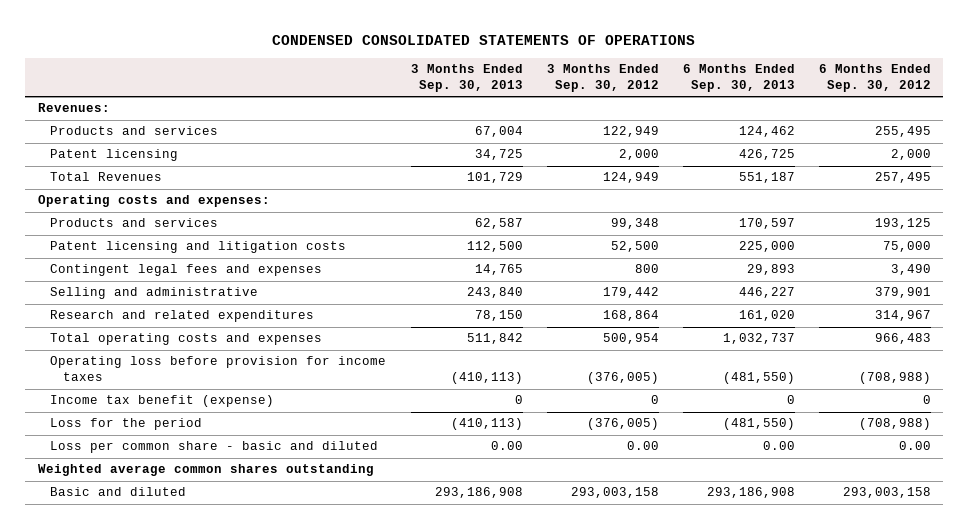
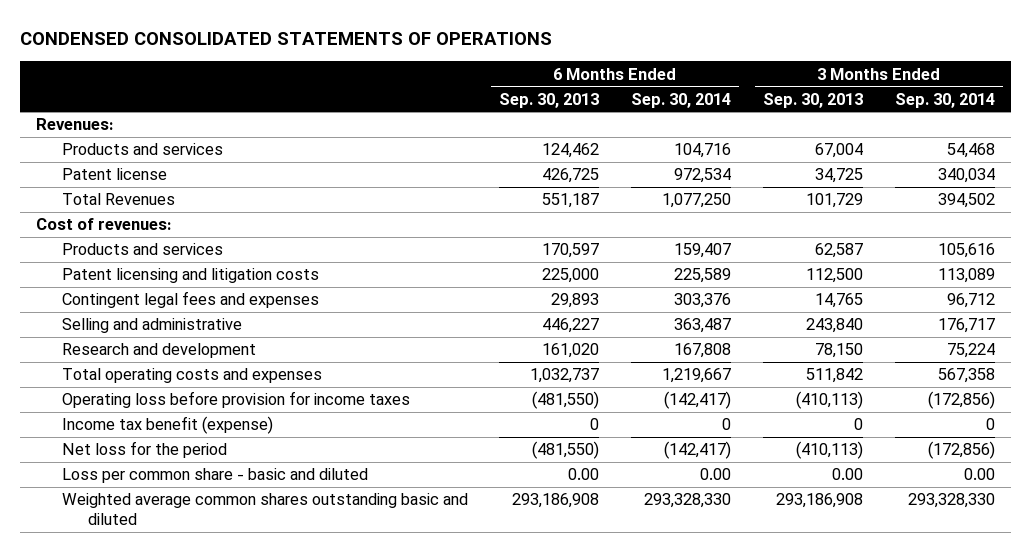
[546,64,659,93] 3 Months Ended Sep. 30, 2012 -> none
[819,64,932,93] 6 Months Ended Sep. 30, 2012 -> none
none -> [631,92,732,108] Sep. 30, 2014
none -> [894,92,995,108] Sep. 30, 2014
[50,149,179,162] Patent licensing -> [61,168,167,181] Patent license
[37,195,270,208] Operating costs and expenses: -> none
none -> [35,218,171,231] Cost of revenues:
[50,310,315,323] Research and related expenditures -> [61,343,256,359] Research and development
[50,418,203,431] Loss for the period -> [61,441,227,459] Net loss for the period
[37,464,374,477] Weighted average common shares outstanding -> none
[50,487,187,497] Basic and diluted -> [61,493,468,525] Weighted average common shares outstanding basic and diluted

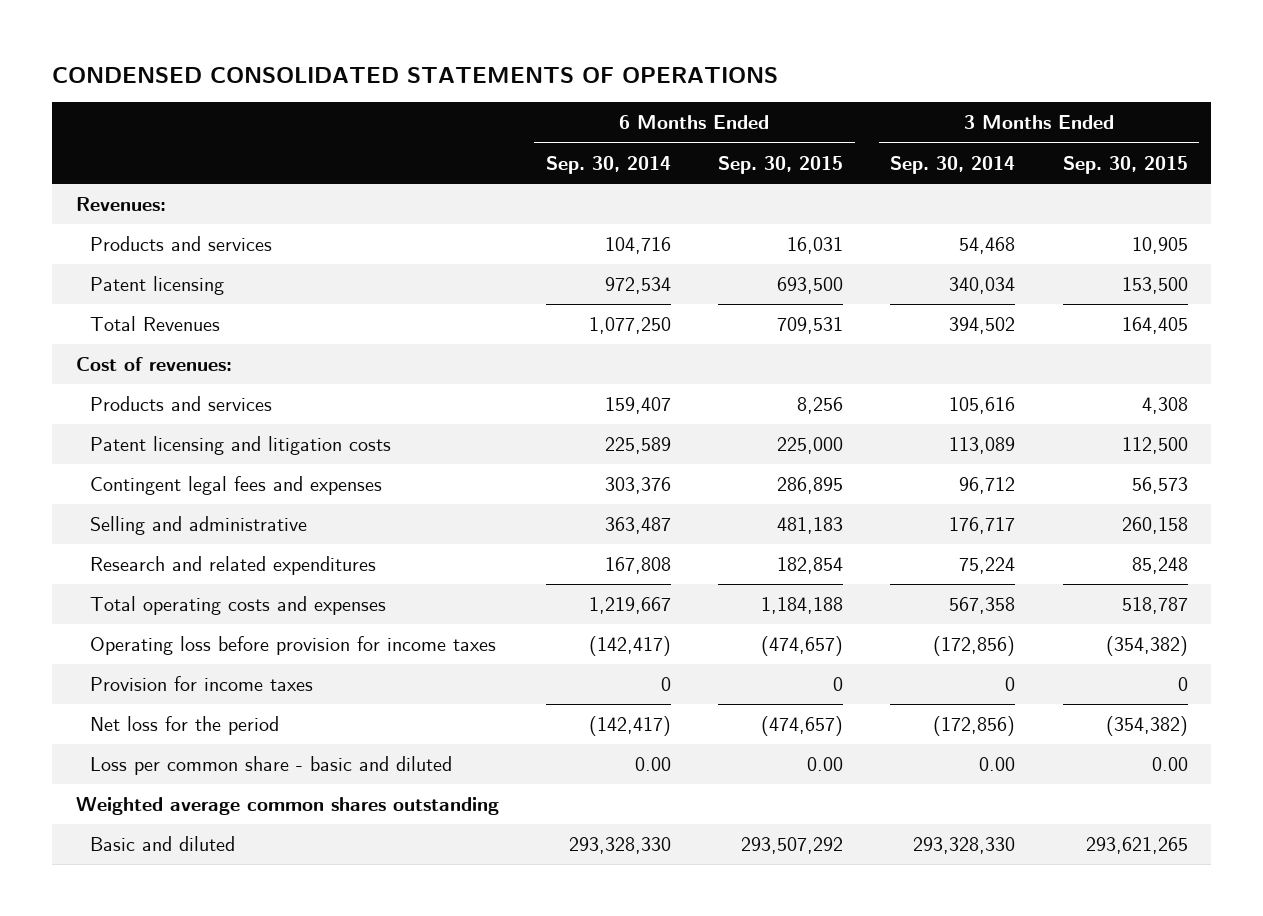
[499,92,600,108] Sep. 30, 2013 -> none
[762,92,863,108] Sep. 30, 2013 -> none
none -> [718,155,844,174] Sep. 30, 2015
none -> [1062,155,1188,174] Sep. 30, 2015
[61,168,167,181] Patent license -> [90,276,225,296] Patent licensing
[61,343,256,359] Research and development -> [90,556,377,576] Research and related expenditures
[61,416,273,435] Income tax benefit (expense) -> [90,676,314,692] Provision for income taxes
none -> [75,797,499,816] Weighted average common shares outstanding
[61,493,468,525] Weighted average common shares outstanding basic and diluted -> [90,836,236,852] Basic and diluted

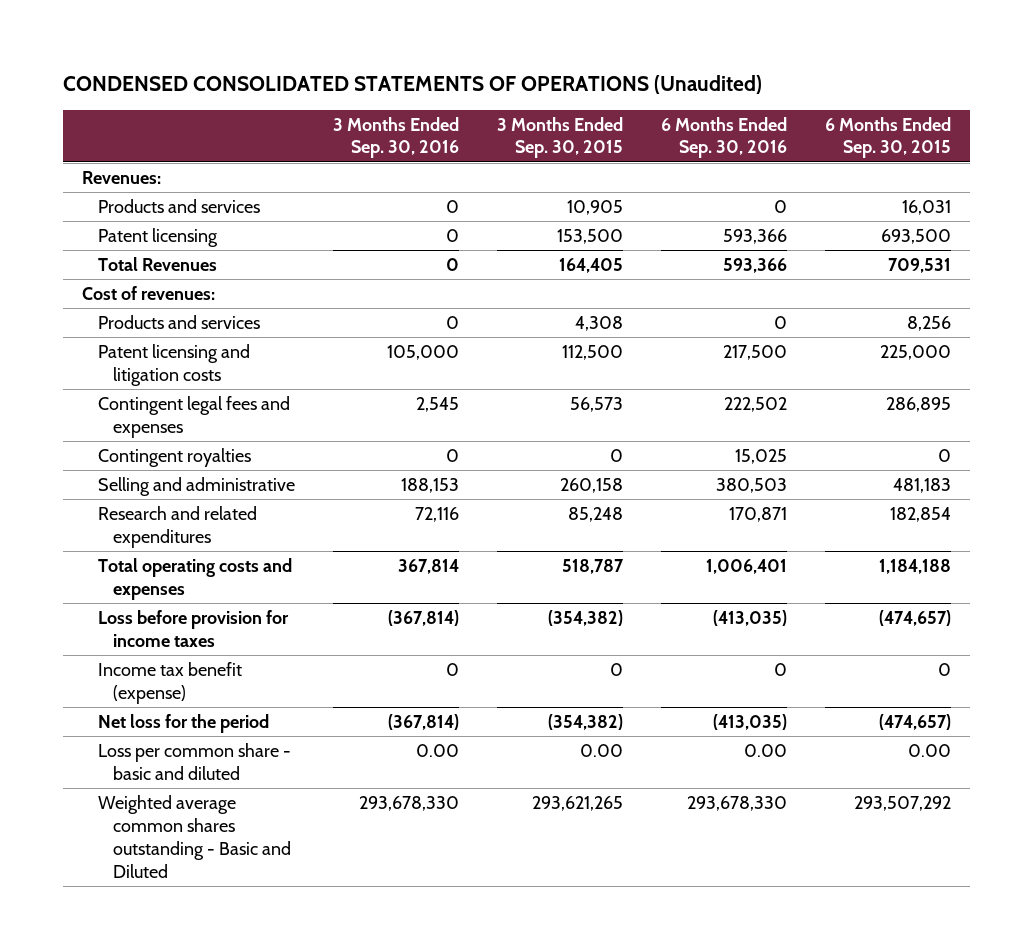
[51,66,778,83] CONDENSED CONSOLIDATED STATEMENTS OF OPERATIONS -> [63,75,763,95] CONDENSED CONSOLIDATED STATEMENTS OF OPERATIONS (Unaudited)
[545,155,671,174] Sep. 30, 2014 -> none
[890,155,1016,174] Sep. 30, 2014 -> none
none -> [332,116,459,159] 3 Months Ended Sep. 30, 2016
none -> [661,116,788,159] 6 Months Ended Sep. 30, 2016
none -> [97,447,251,467] Contingent royalties
[90,636,497,656] Operating loss before provision for income taxes -> [97,609,289,647] Loss before provision for income taxes
[90,676,314,692] Provision for income taxes -> [97,661,242,704] Income tax benefit (expense)
[75,797,499,816] Weighted average common shares outstanding -> none
[90,836,236,852] Basic and diluted -> [97,794,291,878] Weighted average common shares outstanding - Basic and Diluted

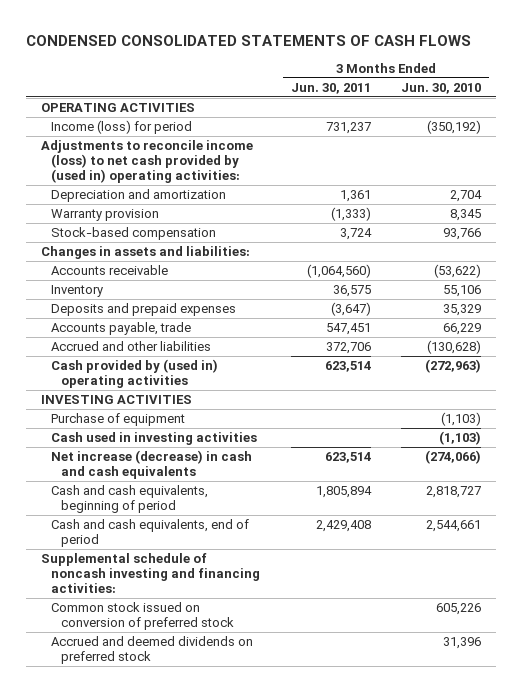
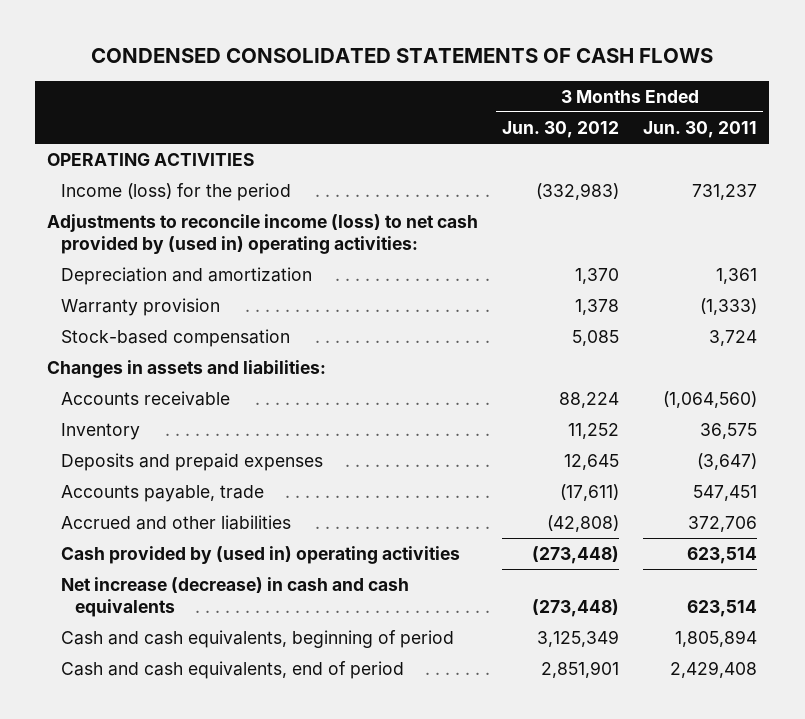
[401,82,482,94] Jun. 30, 2010 -> none
none -> [502,120,620,138] Jun. 30, 2012
[51,120,193,135] Income (loss) for period -> [61,183,292,202] Income (loss) for the period
[41,395,193,405] INVESTING ACTIVITIES -> none
[51,413,186,427] Purchase of equipment -> none
[51,432,258,446] Cash used in investing activities -> none
[41,553,261,594] Supplemental schedule of noncash investing and financing activities: -> none
[51,602,235,631] Common stock issued on conversion of preferred stock -> none
[51,636,254,665] Accrued and deemed dividends on preferred stock -> none

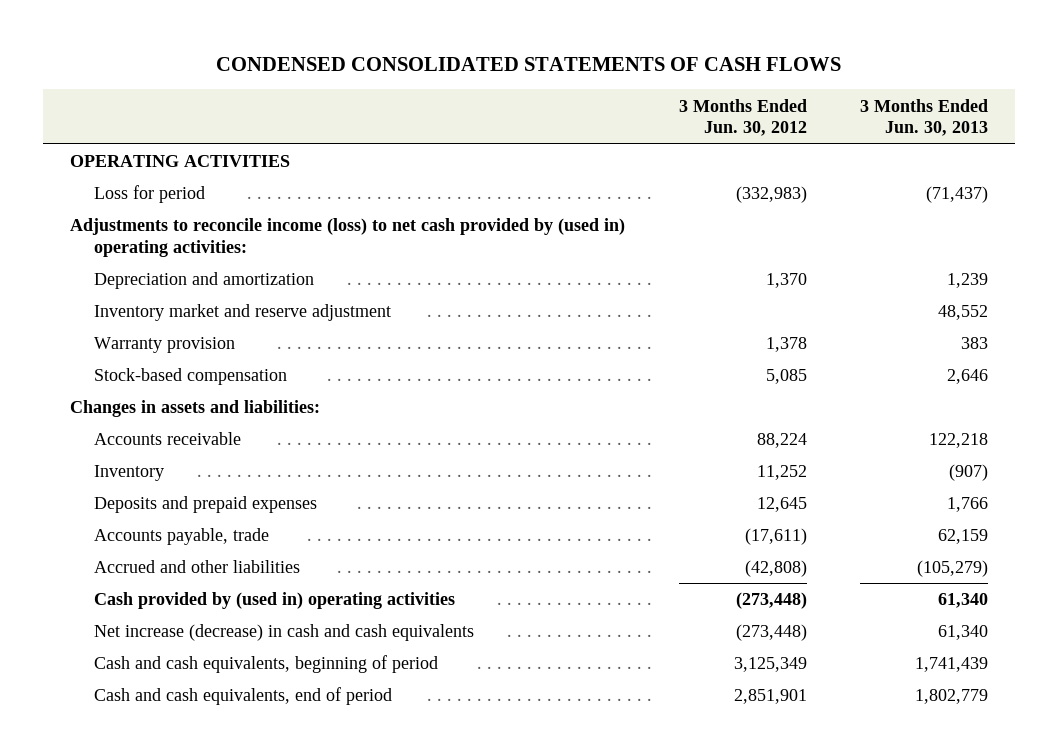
[643,120,758,138] Jun. 30, 2011 -> none
none -> [860,98,989,137] 3 Months Ended Jun. 30, 2013
[61,183,292,202] Income (loss) for the period -> [94,185,206,204] Loss for period
none -> [94,304,392,322] Inventory market and reserve adjustment

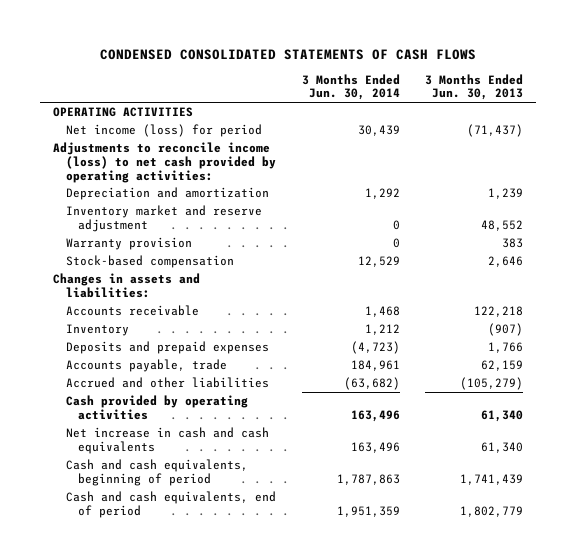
[678,98,807,137] 3 Months Ended Jun. 30, 2012 -> none
none -> [301,73,400,101] 3 Months Ended Jun. 30, 2014
[94,185,206,204] Loss for period -> [65,124,262,138] Net income (loss) for period
[70,218,626,258] Adjustments to reconcile income (loss) to net cash provided by (used in) operating activities: -> [53,142,276,183] Adjustments to reconcile income (loss) to net cash provided by operating activities:
[94,592,456,610] Cash provided by (used in) operating activities -> [65,395,248,420] Cash provided by operating activities
[94,624,475,642] Net increase (decrease) in cash and cash equivalents -> [65,427,269,454] Net increase in cash and cash equivalents

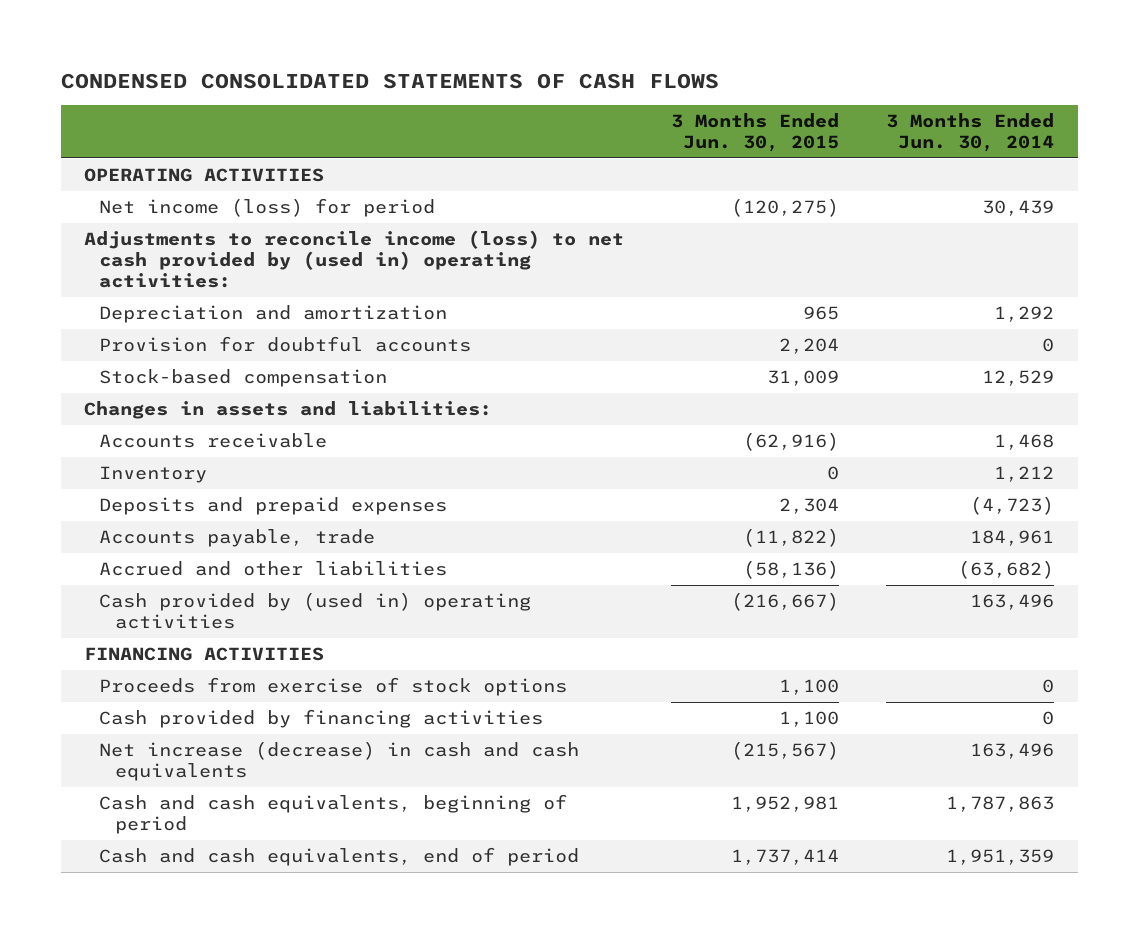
[425,73,524,101] 3 Months Ended Jun. 30, 2013 -> none
none -> [671,113,840,153] 3 Months Ended Jun. 30, 2015
[53,142,276,183] Adjustments to reconcile income (loss) to net cash provided by operating activities: -> [84,229,625,288] Adjustments to reconcile income (loss) to net cash provided by (used in) operating activities:
[65,205,262,232] Inventory market and reserve adjustment -> none
[65,237,192,251] Warranty provision -> none
none -> [99,335,472,352] Provision for doubtful accounts
[65,395,248,420] Cash provided by operating activities -> [99,591,532,629] Cash provided by (used in) operating activities
none -> [84,646,325,661] FINANCING ACTIVITIES
none -> [99,676,568,696] Proceeds from exercise of stock options
none -> [99,708,544,728] Cash provided by financing activities
[65,427,269,454] Net increase in cash and cash equivalents -> [99,740,580,781] Net increase (decrease) in cash and cash equivalents

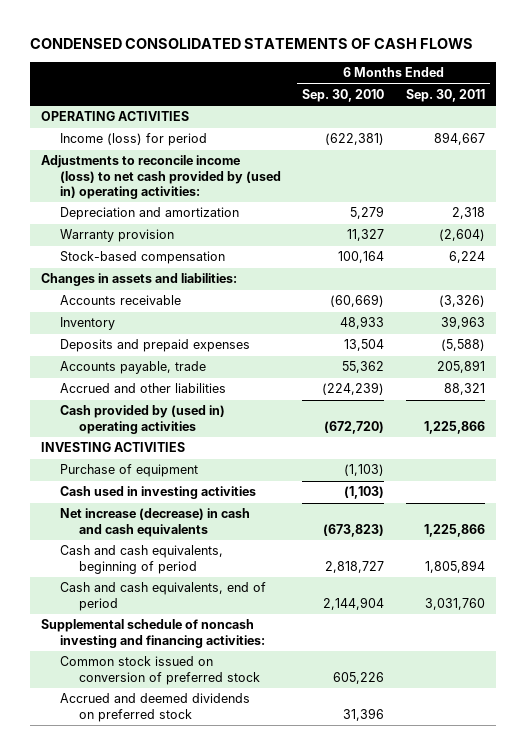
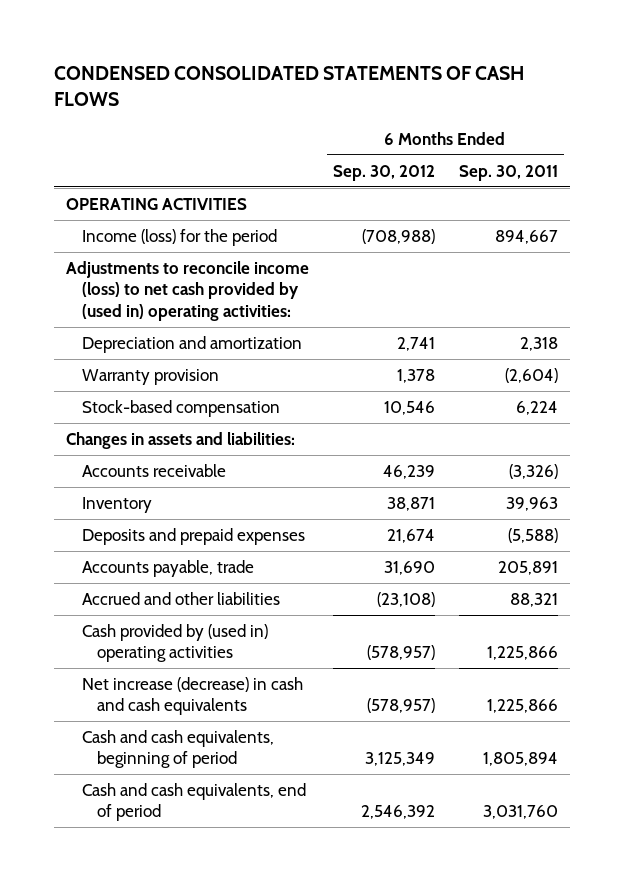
[302,88,385,102] Sep. 30, 2010 -> none
none -> [332,164,435,181] Sep. 30, 2012
[59,133,207,147] Income (loss) for period -> [81,228,277,246] Income (loss) for the period
[40,442,185,453] INVESTING ACTIVITIES -> none
[59,464,198,478] Purchase of equipment -> none
[59,486,256,500] Cash used in investing activities -> none
[40,619,265,648] Supplemental schedule of noncash investing and financing activities: -> none
[59,656,260,685] Common stock issued on conversion of preferred stock -> none
[59,693,250,722] Accrued and deemed dividends on preferred stock -> none

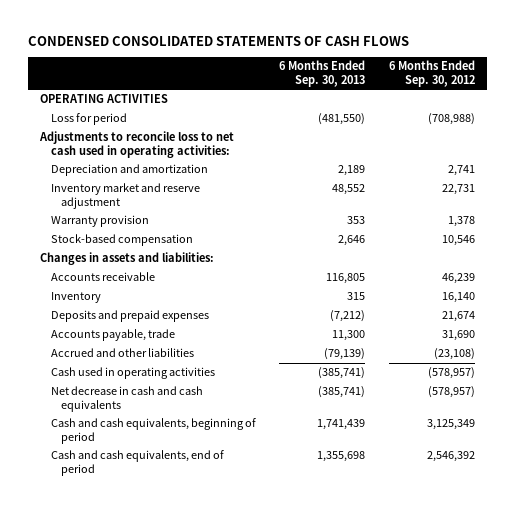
[458,164,558,181] Sep. 30, 2011 -> none
none -> [279,60,366,87] 6 Months Ended Sep. 30, 2013
[81,228,277,246] Income (loss) for the period -> [50,113,127,126] Loss for period
[65,260,309,321] Adjustments to reconcile income (loss) to net cash provided by (used in) operating activities: -> [39,131,235,158] Adjustments to reconcile loss to net cash used in operating activities:
none -> [50,183,200,209] Inventory market and reserve adjustment
[386,496,435,511] 38,871 -> [441,292,475,304] 16,140
[81,623,268,663] Cash provided by (used in) operating activities -> [50,367,215,380] Cash used in operating activities
[81,676,303,716] Net increase (decrease) in cash and cash equivalents -> [50,386,203,412] Net decrease in cash and cash equivalents

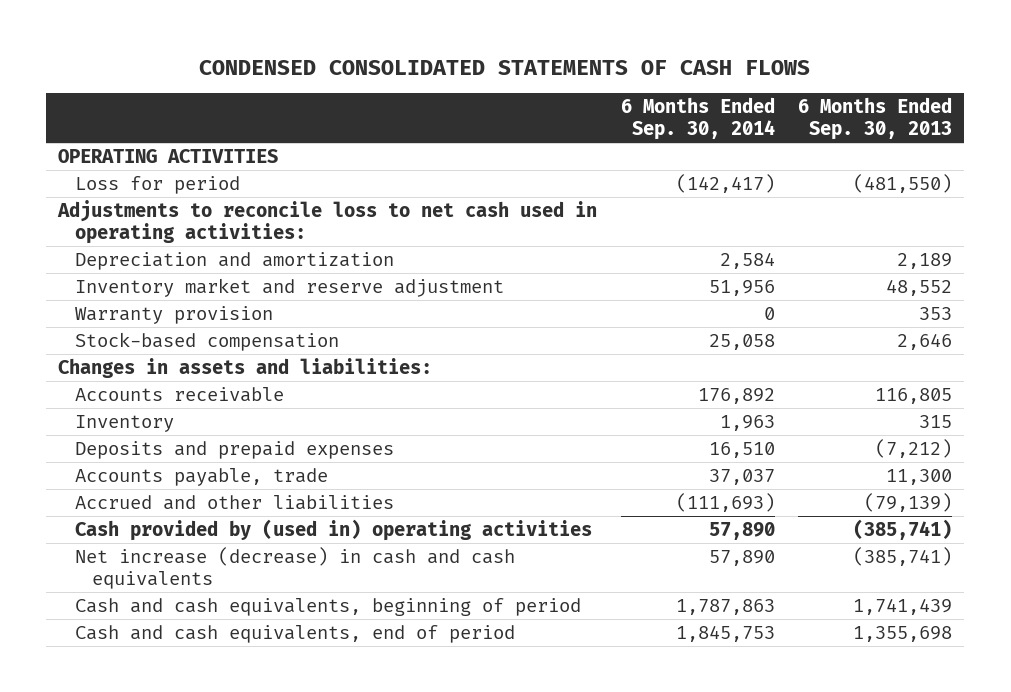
[388,60,475,87] 6 Months Ended Sep. 30, 2012 -> none
none -> [620,97,775,140] 6 Months Ended Sep. 30, 2014
[50,367,215,380] Cash used in operating activities -> [75,518,593,541] Cash provided by (used in) operating activities
[50,386,203,412] Net decrease in cash and cash equivalents -> [75,546,516,589] Net increase (decrease) in cash and cash equivalents

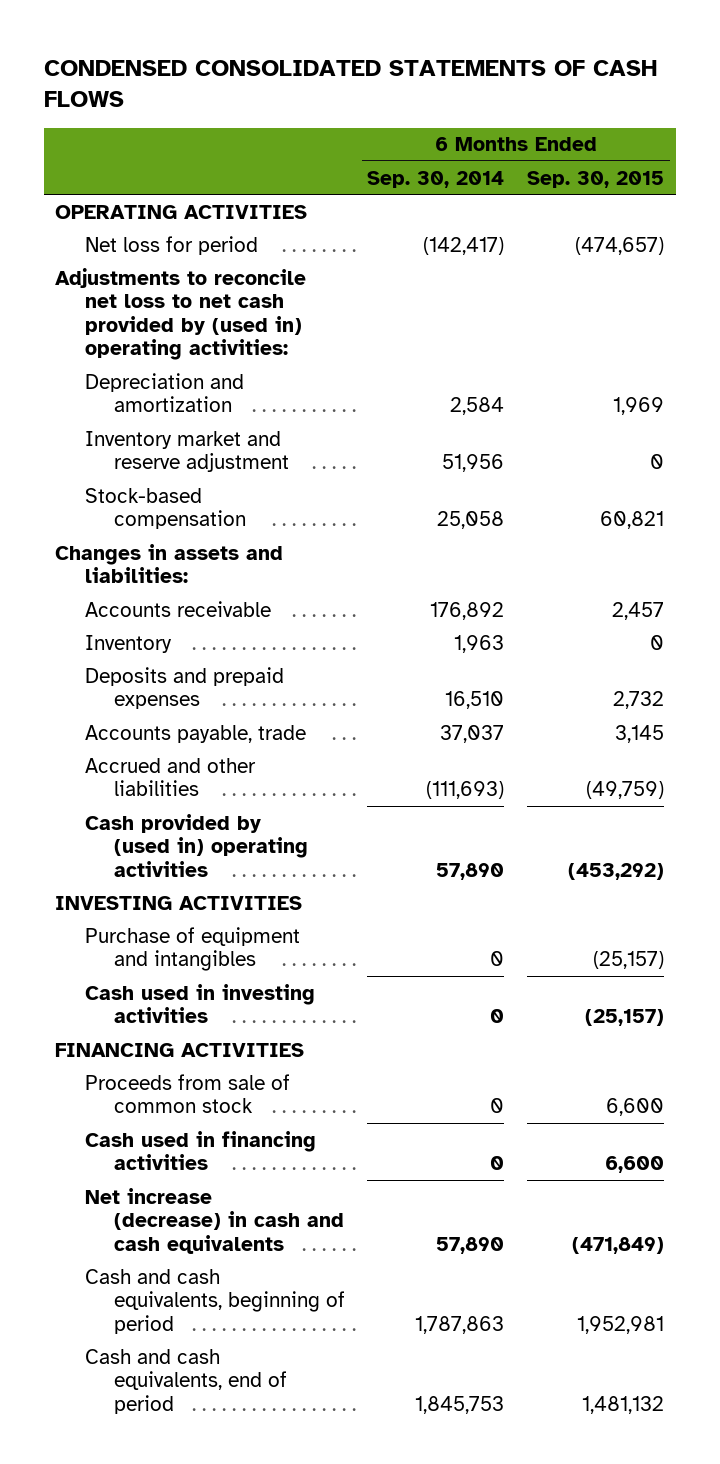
[798,97,953,140] 6 Months Ended Sep. 30, 2013 -> none
none -> [527,170,665,188] Sep. 30, 2015
[75,175,241,194] Loss for period -> [84,235,258,255] Net loss for period
[57,199,598,244] Adjustments to reconcile loss to net cash used in operating activities: -> [55,267,307,361] Adjustments to reconcile net loss to net cash provided by (used in) operating activities:
[75,305,274,324] Warranty provision -> none
none -> [55,895,303,910] INVESTING ACTIVITIES
none -> [84,926,300,972] Purchase of equipment and intangibles
none -> [84,983,315,1024] Cash used in investing activities
none -> [55,1042,305,1057] FINANCING ACTIVITIES
none -> [84,1073,290,1114] Proceeds from sale of common stock
none -> [84,1130,316,1171] Cash used in financing activities

